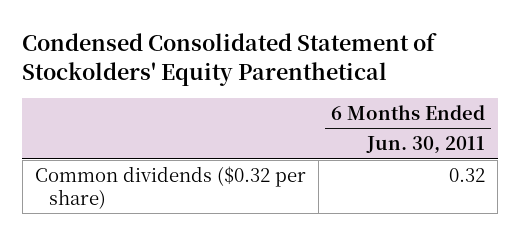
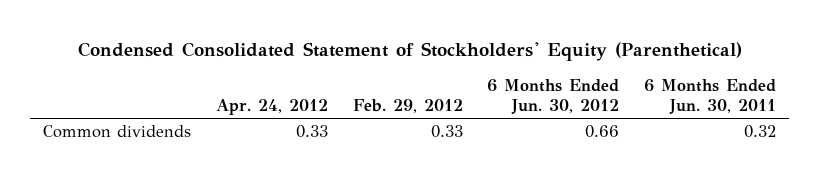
[22,32,438,86] Condensed Consolidated Statement of Stockolders' Equity Parenthetical -> [77,41,742,61] Condensed Consolidated Statement of Stockholders' Equity (Parenthetical)
none -> [215,98,328,115] Apr. 24, 2012
none -> [352,98,463,113] Feb. 29, 2012
none -> [487,78,620,114] 6 Months Ended Jun. 30, 2012
[34,165,306,209] Common dividends ($0.32 per share) -> [42,125,191,139] Common dividends

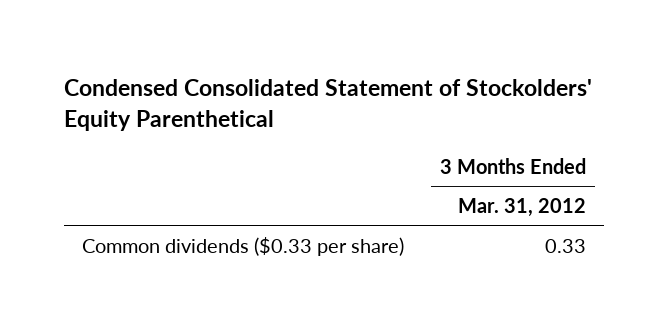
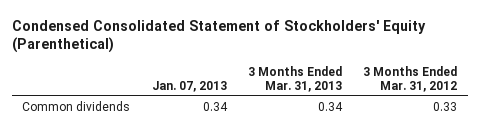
[64,78,593,132] Condensed Consolidated Statement of Stockolders' Equity Parenthetical -> [11,19,426,54] Condensed Consolidated Statement of Stockholders' Equity (Parenthetical)
none -> [151,81,227,93] Jan. 07, 2013
none -> [248,65,343,93] 3 Months Ended Mar. 31, 2013
[82,236,405,256] Common dividends ($0.33 per share) -> [22,101,131,112] Common dividends

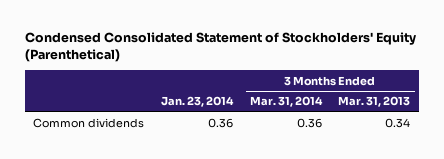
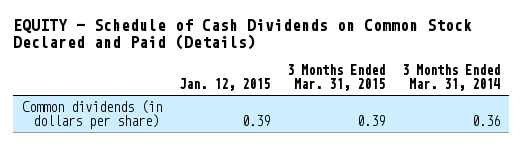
[25,32,417,63] Condensed Consolidated Statement of Stockholders' Equity (Parenthetical) -> [13,18,473,50] EQUITY - Schedule of Cash Dividends on Common Stock Declared and Paid (Details)
[161,96,235,108] Jan. 23, 2014 -> none
[338,96,411,108] Mar. 31, 2013 -> none
none -> [178,78,270,92] Jan. 12, 2015
none -> [287,64,386,92] 3 Months Ended Mar. 31, 2015
[33,118,145,129] Common dividends -> [21,100,162,130] Common dividends (in dollars per share)

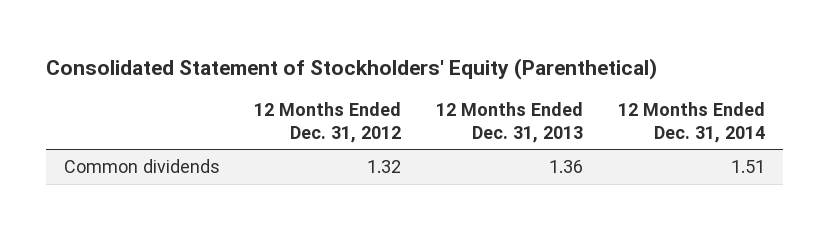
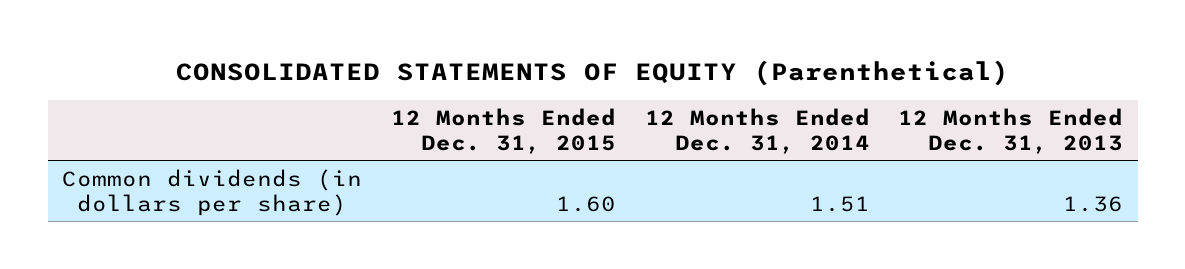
[46,57,658,80] Consolidated Statement of Stockholders' Equity (Parenthetical) -> [175,59,1009,86] CONSOLIDATED STATEMENTS OF EQUITY (Parenthetical)
[254,102,402,143] 12 Months Ended Dec. 31, 2012 -> none
none -> [390,108,616,154] 12 Months Ended Dec. 31, 2015
[63,159,220,174] Common dividends -> [62,168,363,216] Common dividends (in dollars per share)

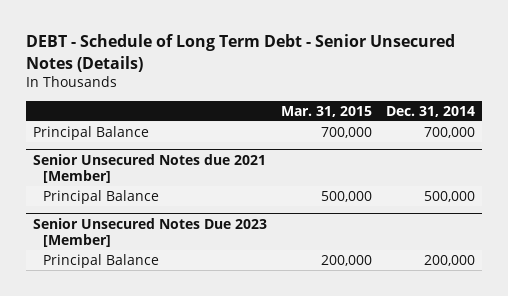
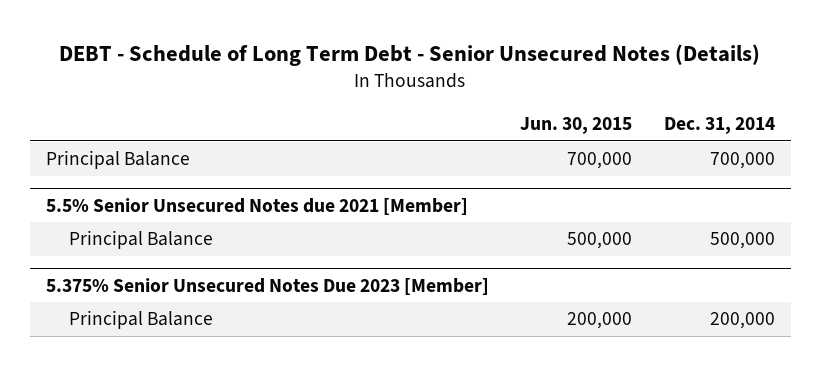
[281,105,373,117] Mar. 31, 2015 -> none
none -> [520,117,633,135] Jun. 30, 2015
[33,153,267,183] Senior Unsecured Notes due 2021 [Member] -> [45,198,468,216] 5.5% Senior Unsecured Notes due 2021 [Member]
[33,217,268,247] Senior Unsecured Notes Due 2023 [Member] -> [45,278,489,296] 5.375% Senior Unsecured Notes Due 2023 [Member]

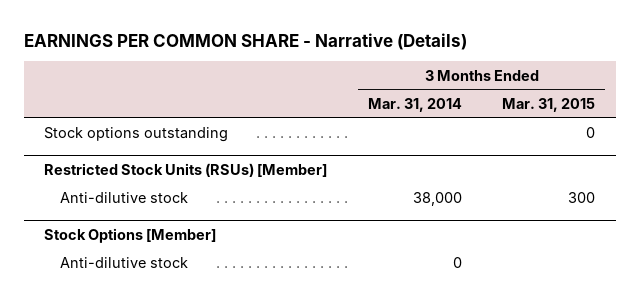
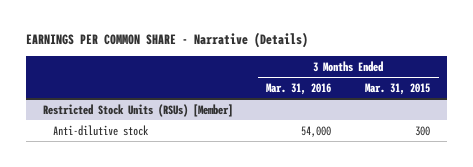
[367,98,462,113] Mar. 31, 2014 -> none
none -> [266,82,332,95] Mar. 31, 2016
[44,127,229,143] Stock options outstanding -> none
[44,228,217,244] Stock Options [Member] -> none
[60,257,189,269] Anti-dilutive stock -> none

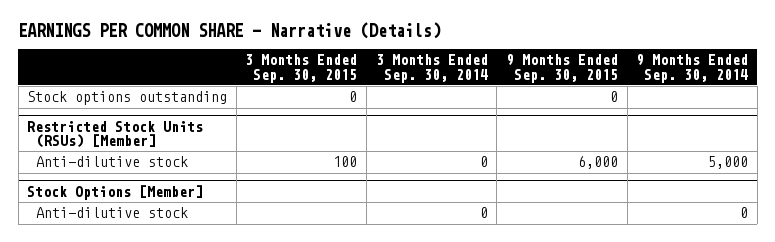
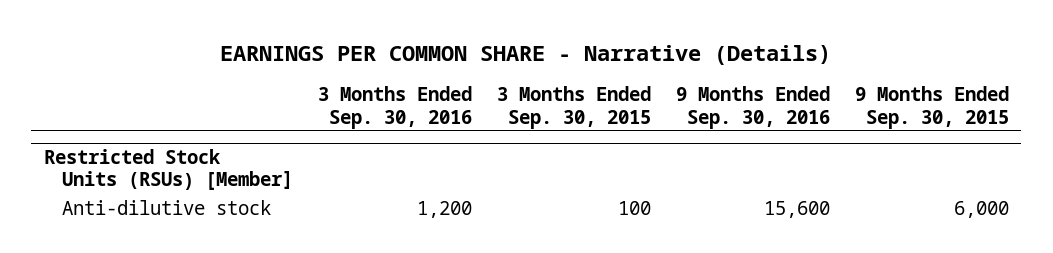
[375,54,488,83] 3 Months Ended Sep. 30, 2014 -> none
[636,54,749,83] 9 Months Ended Sep. 30, 2014 -> none
none -> [318,86,473,129] 3 Months Ended Sep. 30, 2016
none -> [676,86,831,129] 9 Months Ended Sep. 30, 2016
[27,91,228,106] Stock options outstanding -> none
[27,184,204,200] Stock Options [Member] -> none
[36,207,189,219] Anti-dilutive stock -> none

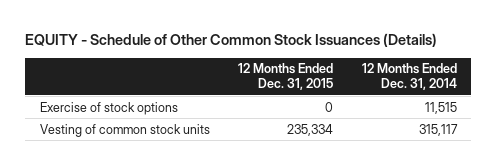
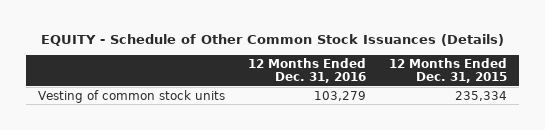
[362,63,458,91] 12 Months Ended Dec. 31, 2014 -> none
none -> [248,58,367,84] 12 Months Ended Dec. 31, 2016
[39,101,178,115] Exercise of stock options -> none

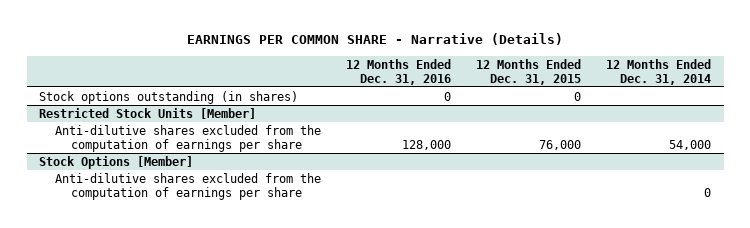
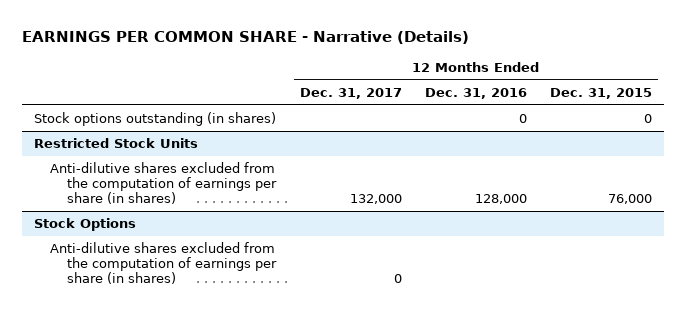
[606,58,712,85] 12 Months Ended Dec. 31, 2014 -> none
none -> [299,87,402,99] Dec. 31, 2017
[39,107,257,119] Restricted Stock Units [Member] -> [34,138,199,149] Restricted Stock Units
[55,124,322,152] Anti-dilutive shares excluded from the computation of earnings per share -> [50,162,277,204] Anti-dilutive shares excluded from the computation of earnings per share (in shares)
[39,155,194,169] Stock Options [Member] -> [34,218,137,232] Stock Options
[55,172,322,200] Anti-dilutive shares excluded from the computation of earnings per share -> [50,242,277,284] Anti-dilutive shares excluded from the computation of earnings per share (in shares)

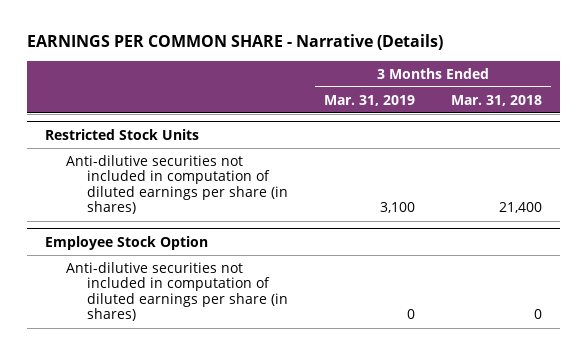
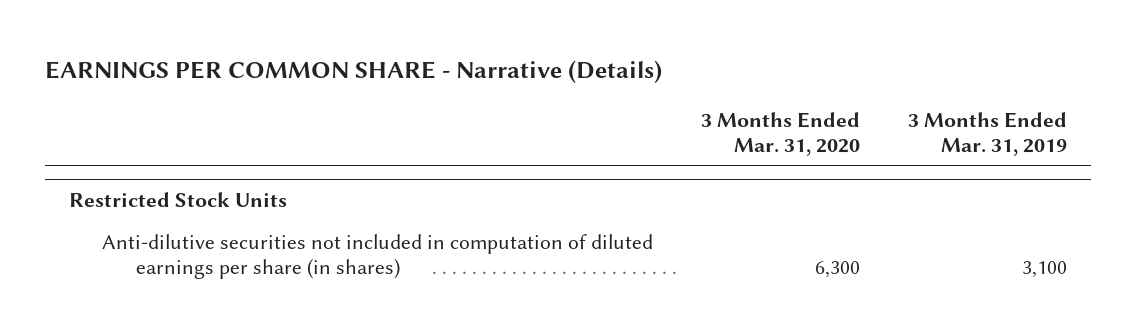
[450,94,542,106] Mar. 31, 2018 -> none
none -> [701,111,861,156] 3 Months Ended Mar. 31, 2020
[44,235,208,250] Employee Stock Option -> none
[65,261,288,322] Anti-dilutive securities not included in computation of diluted earnings per share (in shares) -> none

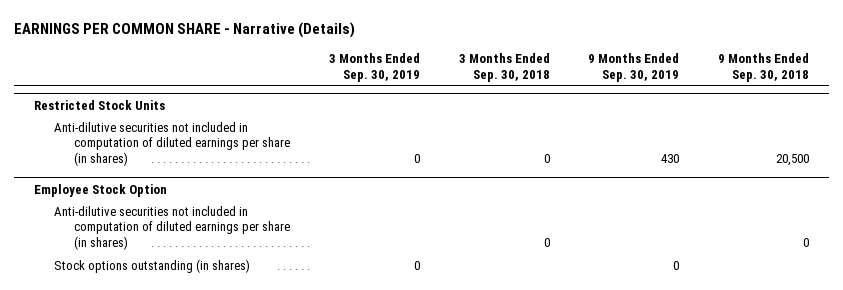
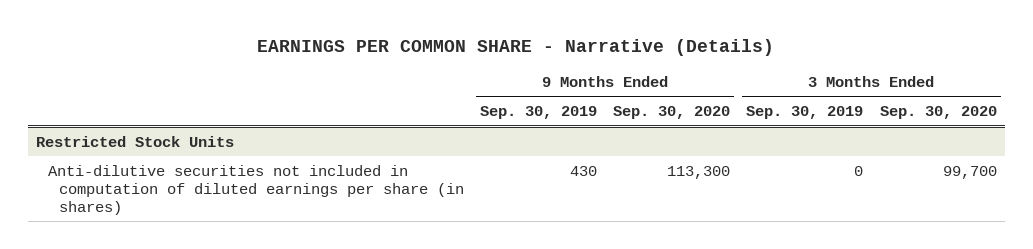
[458,53,550,82] 3 Months Ended Sep. 30, 2018 -> none
[718,53,810,82] 9 Months Ended Sep. 30, 2018 -> none
none -> [613,106,731,120] Sep. 30, 2020
none -> [879,106,997,120] Sep. 30, 2020
[33,183,167,197] Employee Stock Option -> none
[53,205,291,251] Anti-dilutive securities not included in computation of diluted earnings per share (in shares) -> none
[53,258,250,273] Stock options outstanding (in shares) -> none

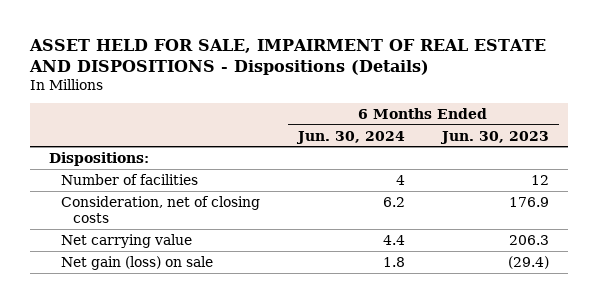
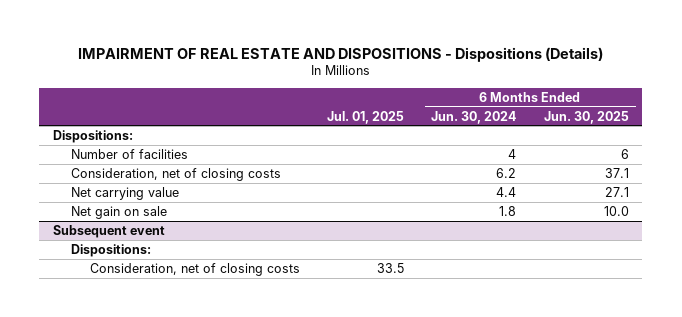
[29,38,547,75] ASSET HELD FOR SALE, IMPAIRMENT OF REAL ESTATE AND DISPOSITIONS - Dispositions (Details) -> [77,46,603,62] IMPAIRMENT OF REAL ESTATE AND DISPOSITIONS - Dispositions (Details)
[440,130,550,144] Jun. 30, 2023 -> none
none -> [327,110,405,124] Jul. 01, 2025
none -> [543,110,629,124] Jun. 30, 2025
[61,255,214,270] Net gain (loss) on sale -> [71,205,168,219] Net gain on sale
none -> [53,224,166,238] Subsequent event
none -> [71,243,152,257] Dispositions:
none -> [89,262,300,276] Consideration, net of closing costs

